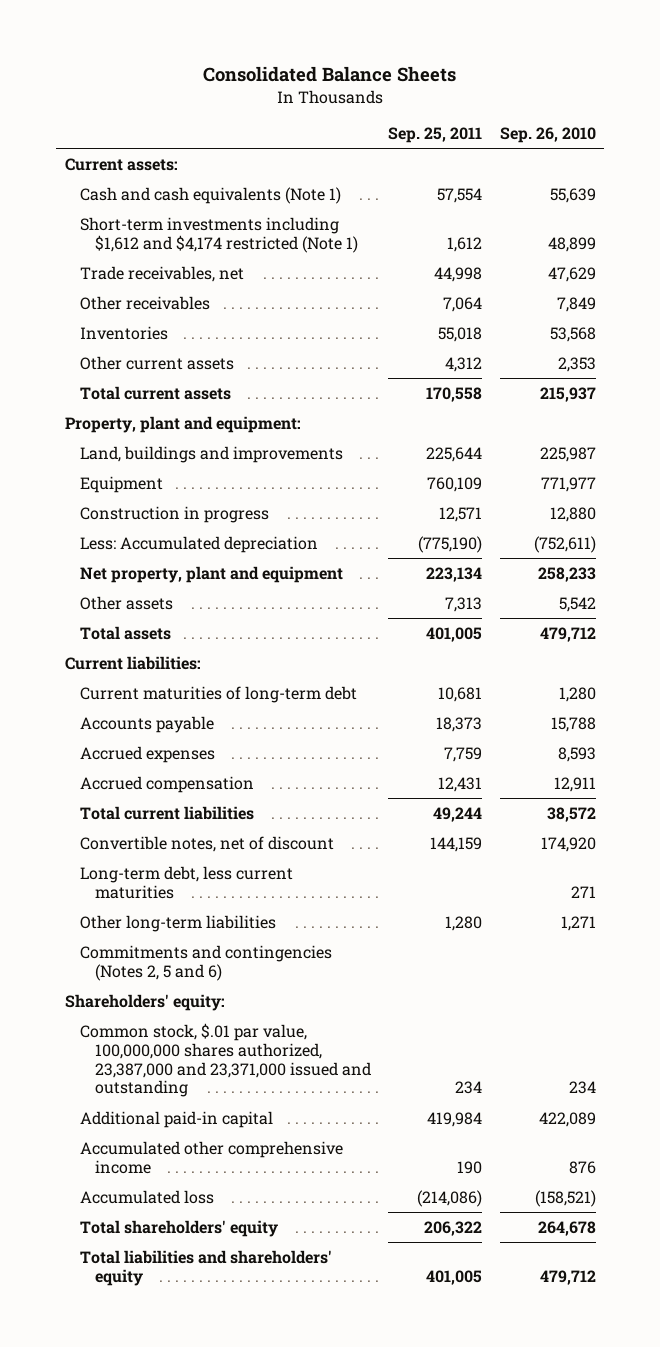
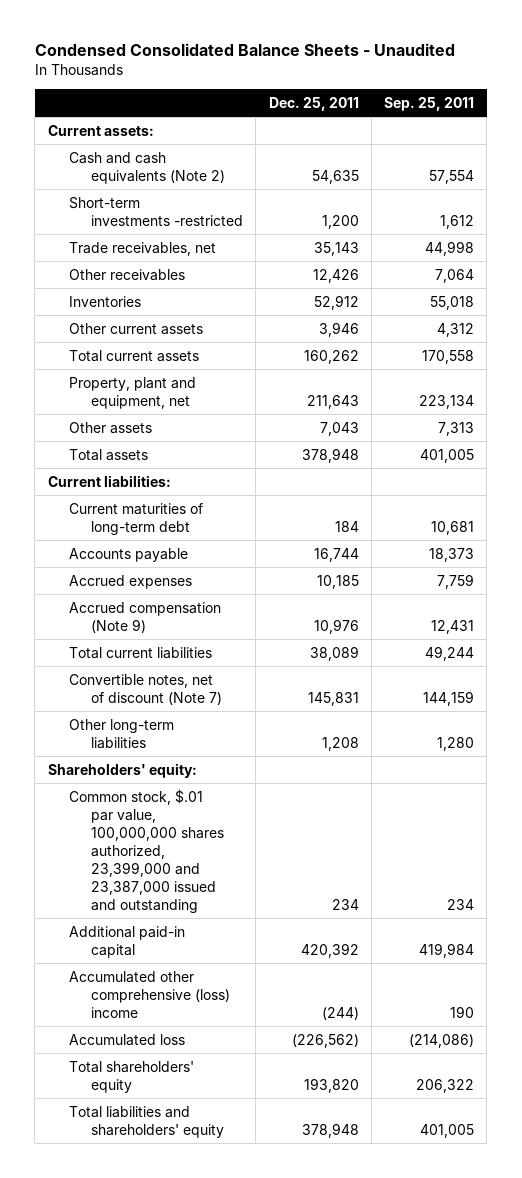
[203,65,457,82] Consolidated Balance Sheets -> [34,43,455,57] Condensed Consolidated Balance Sheets - Unaudited
[499,127,596,144] Sep. 26, 2010 -> none
none -> [268,96,359,111] Dec. 25, 2011
[79,186,341,204] Cash and cash equivalents (Note 1) -> [69,151,226,184] Cash and cash equivalents (Note 2)
[79,216,358,253] Short-term investments including $1,612 and $4,174 restricted (Note 1) -> [69,196,244,226] Short-term investments -restricted
[64,415,301,433] Property, plant and equipment: -> none
[79,445,343,463] Land, buildings and improvements -> none
[79,475,163,493] Equipment -> none
[79,505,269,523] Construction in progress -> none
[79,535,318,553] Less: Accumulated depreciation -> none
[79,565,343,583] Net property, plant and equipment -> [69,376,197,409] Property, plant and equipment, net
[79,775,254,793] Accrued compensation -> [69,601,222,633] Accrued compensation (Note 9)
[79,865,293,899] Long-term debt, less current maturities -> none
[79,835,334,852] Convertible notes, net of discount -> [69,673,223,705] Convertible notes, net of discount (Note 7)
[79,944,332,981] Commitments and contingencies (Notes 2, 5 and 6) -> none
[79,1022,371,1098] Common stock, $.01 par value, 100,000,000 shares authorized, 23,387,000 and 23,371,000 issued and outstanding -> [69,788,225,913] Common stock, $.01 par value, 100,000,000 shares authorized, 23,399,000 and 23,387,000 issued and outstanding
[79,1140,343,1174] Accumulated other comprehensive income -> [69,970,231,1018] Accumulated other comprehensive (loss) income

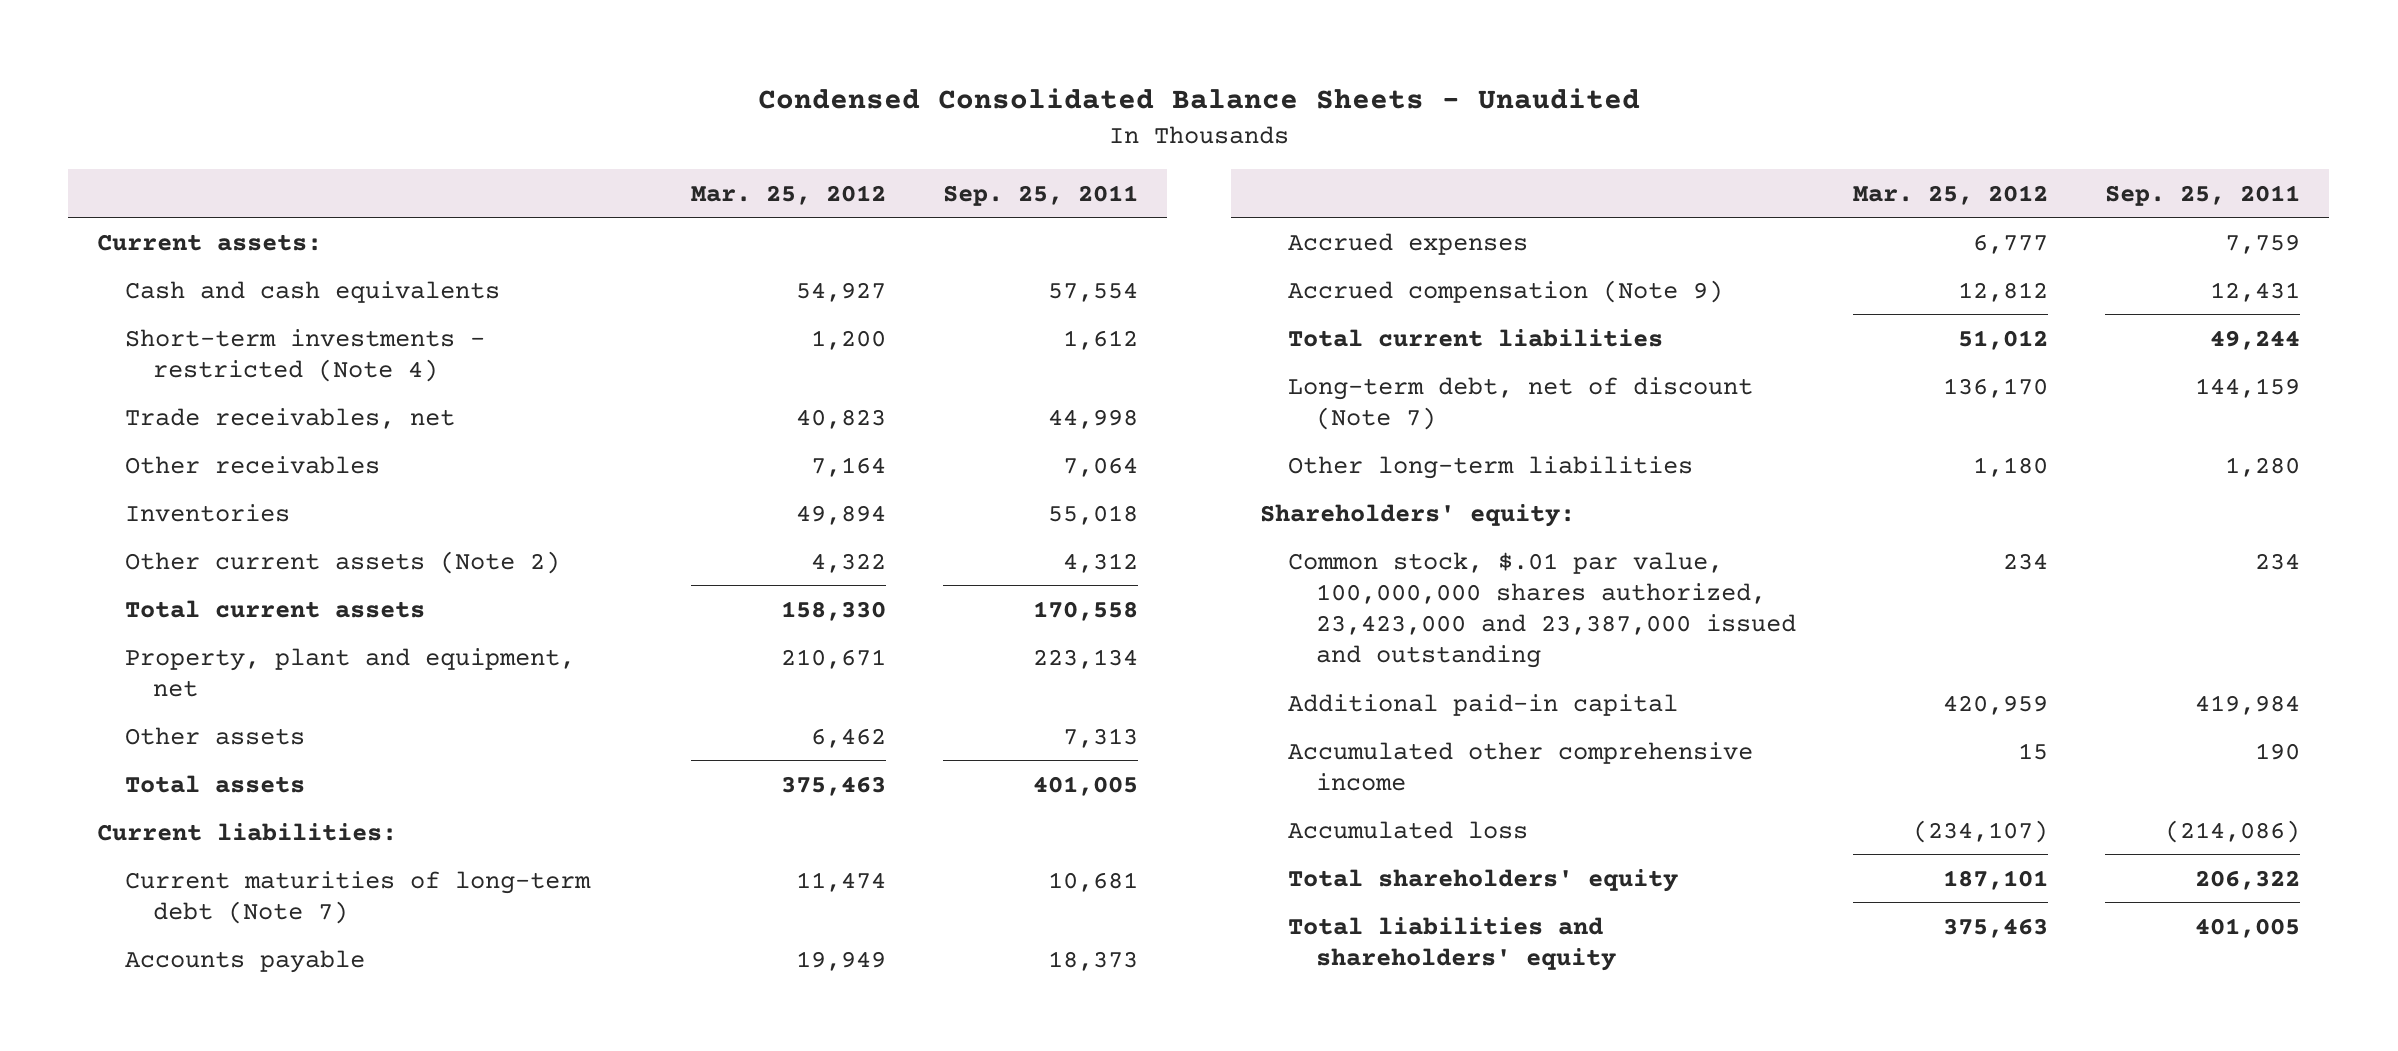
[268,96,359,111] Dec. 25, 2011 -> none
none -> [690,184,886,205] Mar. 25, 2012
[69,151,226,184] Cash and cash equivalents (Note 2) -> [125,280,501,303] Cash and cash equivalents
[69,196,244,226] Short-term investments -restricted -> [125,328,486,382] Short-term investments - restricted (Note 4)
[69,322,204,335] Other current assets -> [125,550,561,574] Other current assets (Note 2)
[69,502,204,535] Current maturities of long-term debt -> [125,870,592,924] Current maturities of long-term debt (Note 7)
[69,673,223,705] Convertible notes, net of discount (Note 7) -> [1287,376,1753,430] Long-term debt, net of discount (Note 7)
[69,788,225,913] Common stock, $.01 par value, 100,000,000 shares authorized, 23,399,000 and 23,387,000 issued and outstanding -> [1287,551,1796,669] Common stock, $.01 par value, 100,000,000 shares authorized, 23,423,000 and 23,387,000 issued and outstanding
[69,970,231,1018] Accumulated other comprehensive (loss) income -> [1287,741,1753,791] Accumulated other comprehensive income

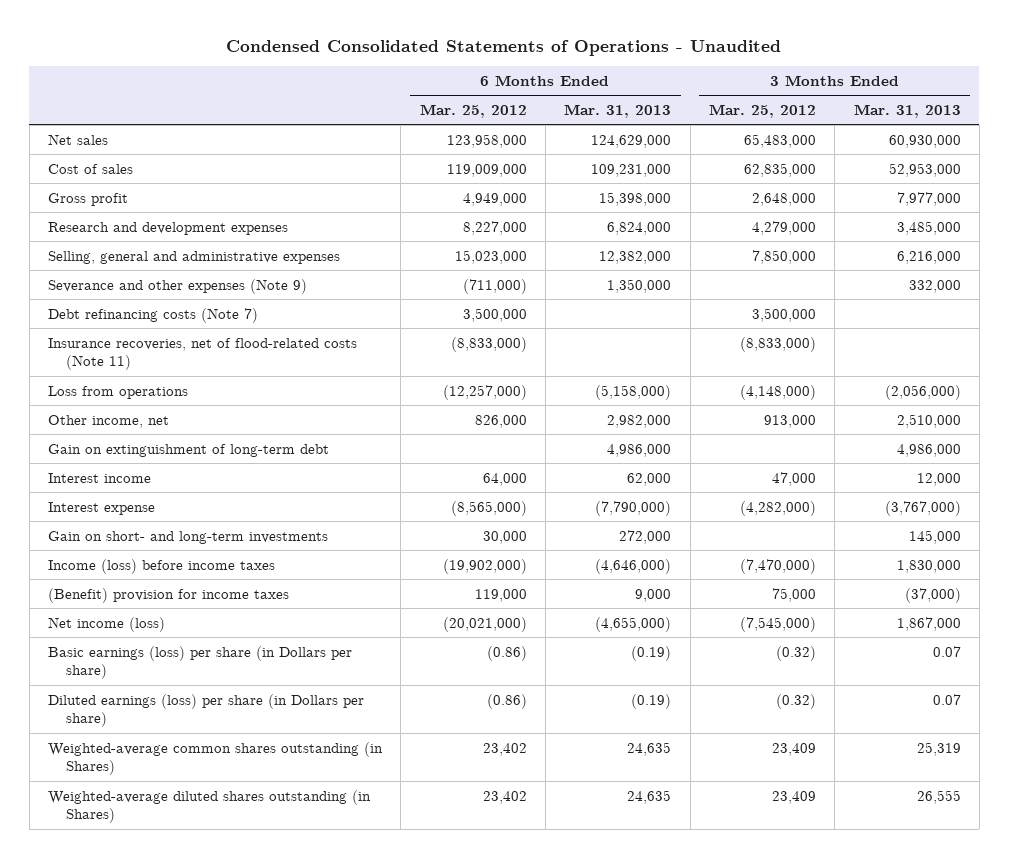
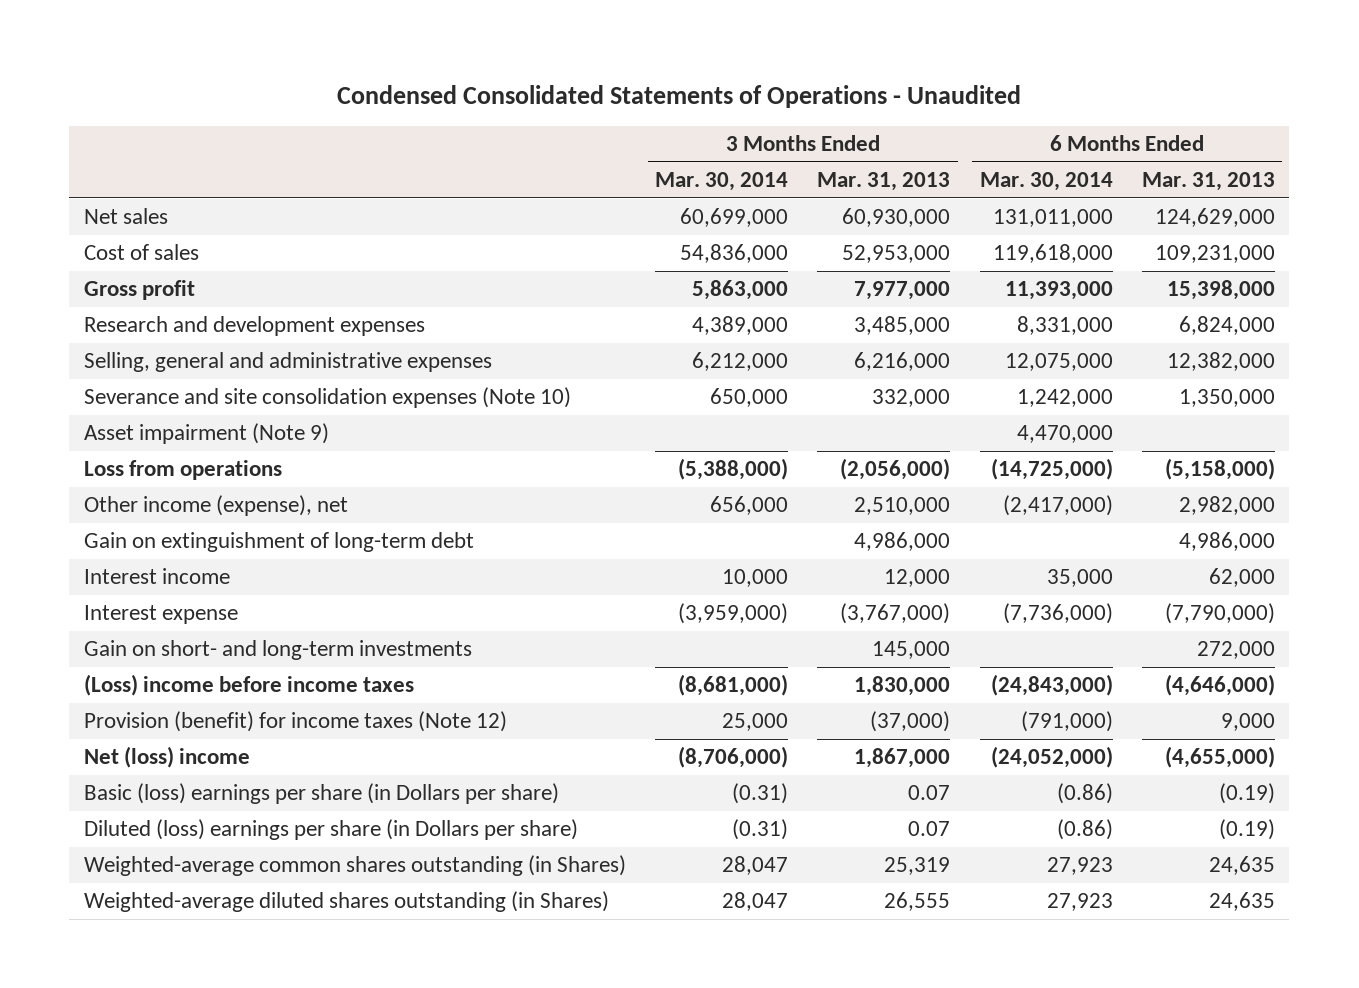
[419,103,527,118] Mar. 25, 2012 -> none
[708,103,816,118] Mar. 25, 2012 -> none
none -> [655,172,789,192] Mar. 30, 2014
none -> [979,172,1113,192] Mar. 30, 2014
[47,307,258,323] Debt refinancing costs (Note 7) -> none
[47,337,357,371] Insurance recoveries, net of flood-related costs (Note 11) -> none
[47,278,307,294] Severance and other expenses (Note 9) -> [83,387,571,409] Severance and site consolidation expenses (Note 10)
none -> [83,423,329,445] Asset impairment (Note 9)
[47,414,169,428] Other income, net -> [83,495,348,517] Other income (expense), net
[47,558,275,574] Income (loss) before income taxes -> [83,674,414,697] (Loss) income before income taxes
[47,587,289,603] (Benefit) provision for income taxes -> [83,711,507,733] Provision (benefit) for income taxes (Note 12)
[47,616,165,632] Net income (loss) -> [83,746,250,769] Net (loss) income
[47,645,352,680] Basic earnings (loss) per share (in Dollars per share) -> [83,783,559,805] Basic (loss) earnings per share (in Dollars per share)
[47,693,364,728] Diluted earnings (loss) per share (in Dollars per share) -> [83,819,578,841] Diluted (loss) earnings per share (in Dollars per share)

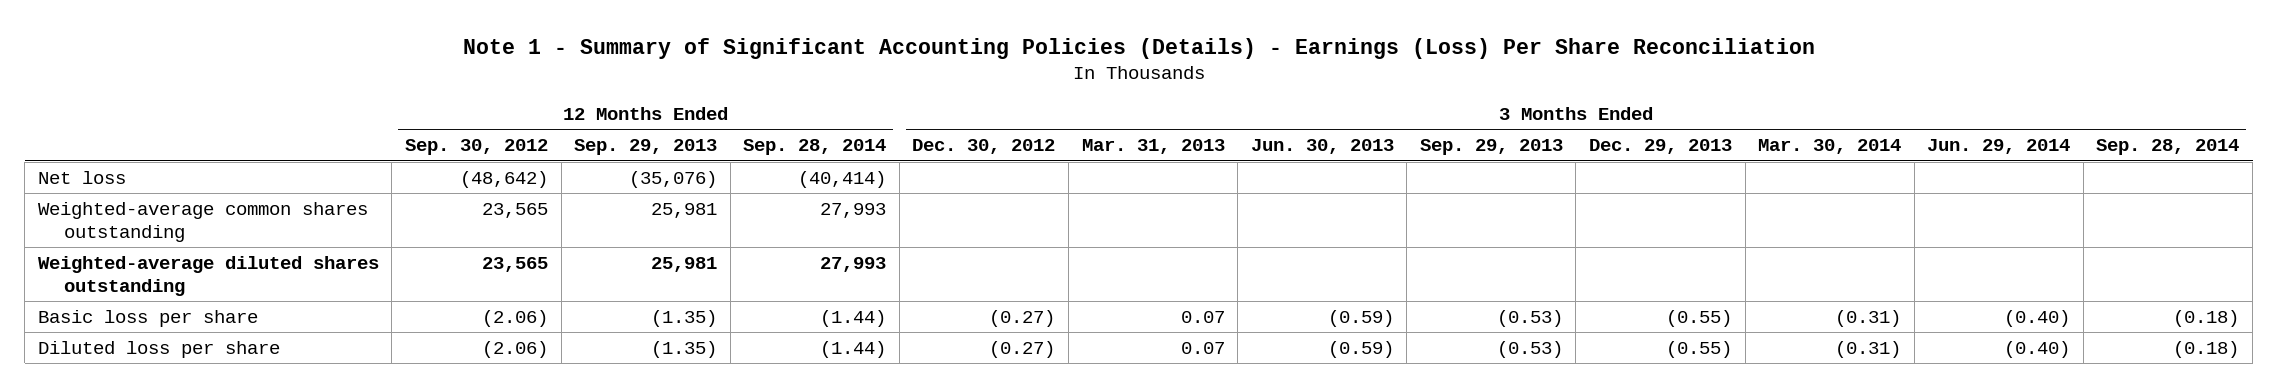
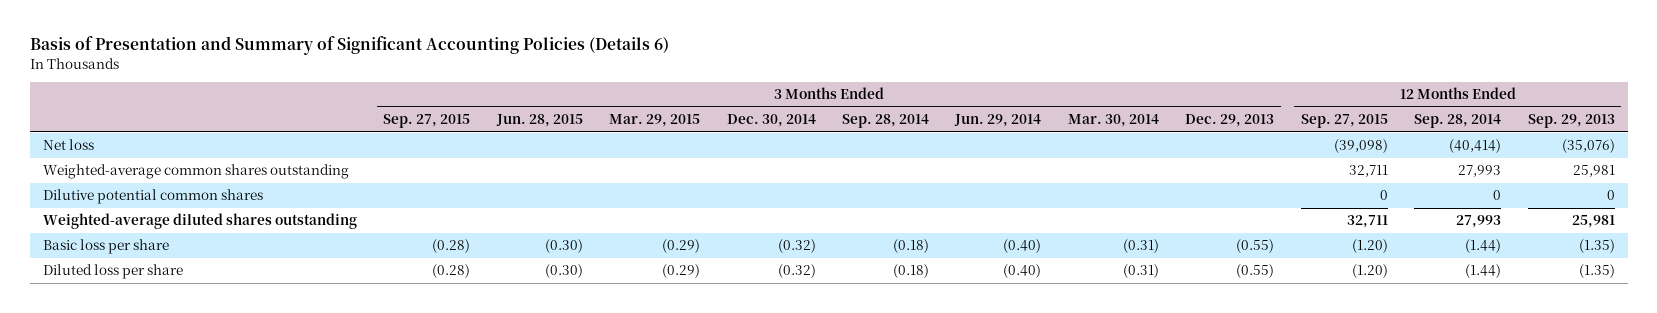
[462,37,1815,59] Note 1 - Summary of Significant Accounting Policies (Details) - Earnings (Loss) Per Share Reconciliation -> [29,36,669,56] Basis of Presentation and Summary of Significant Accounting Policies (Details 6)
[404,139,548,156] Sep. 30, 2012 -> none
[912,139,1056,155] Dec. 30, 2012 -> none
[1081,139,1225,155] Mar. 31, 2013 -> none
[1250,139,1394,155] Jun. 30, 2013 -> none
[1419,139,1563,156] Sep. 29, 2013 -> none
none -> [383,114,471,129] Sep. 27, 2015
none -> [495,114,583,128] Jun. 28, 2015
none -> [609,114,701,128] Mar. 29, 2015
none -> [726,114,816,128] Dec. 30, 2014
none -> [1300,114,1388,129] Sep. 27, 2015
none -> [42,189,263,205] Dilutive potential common shares

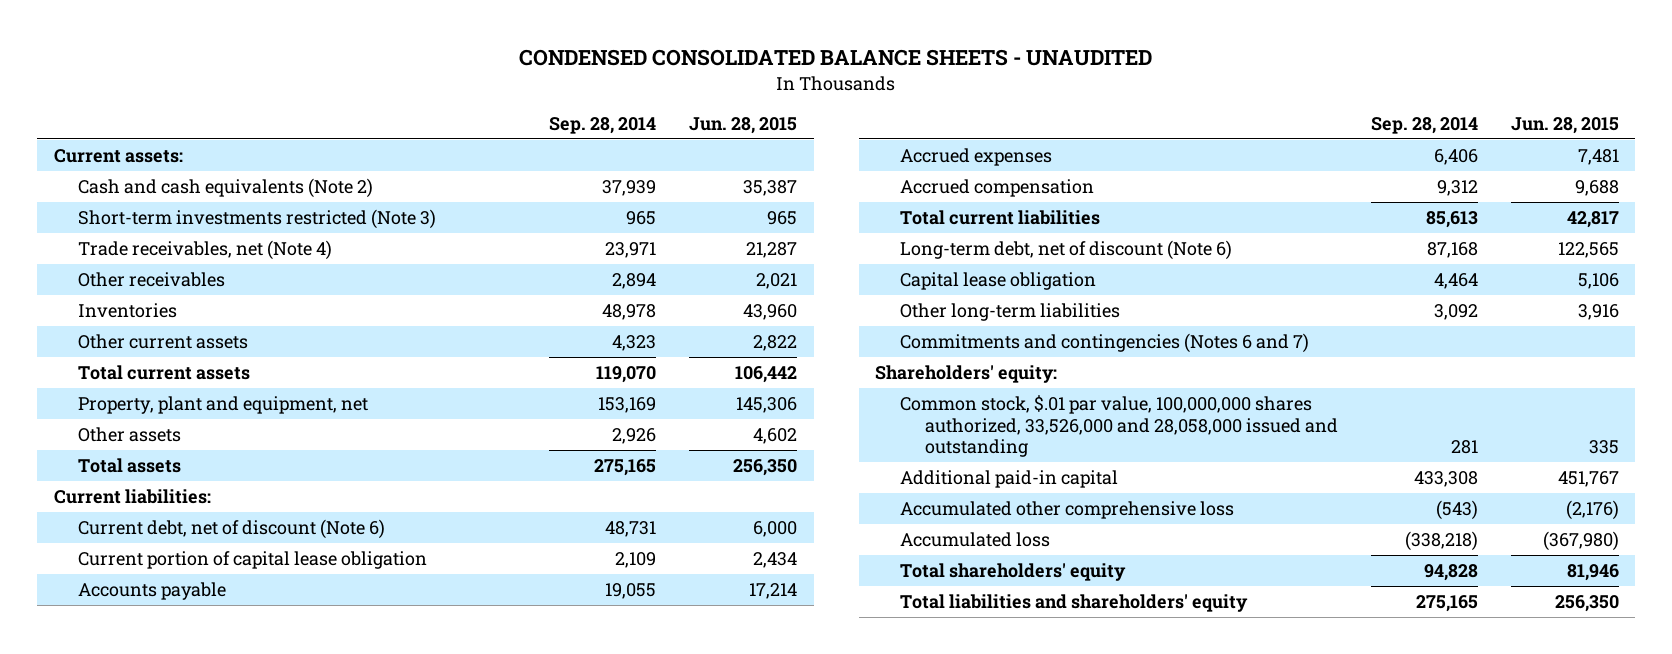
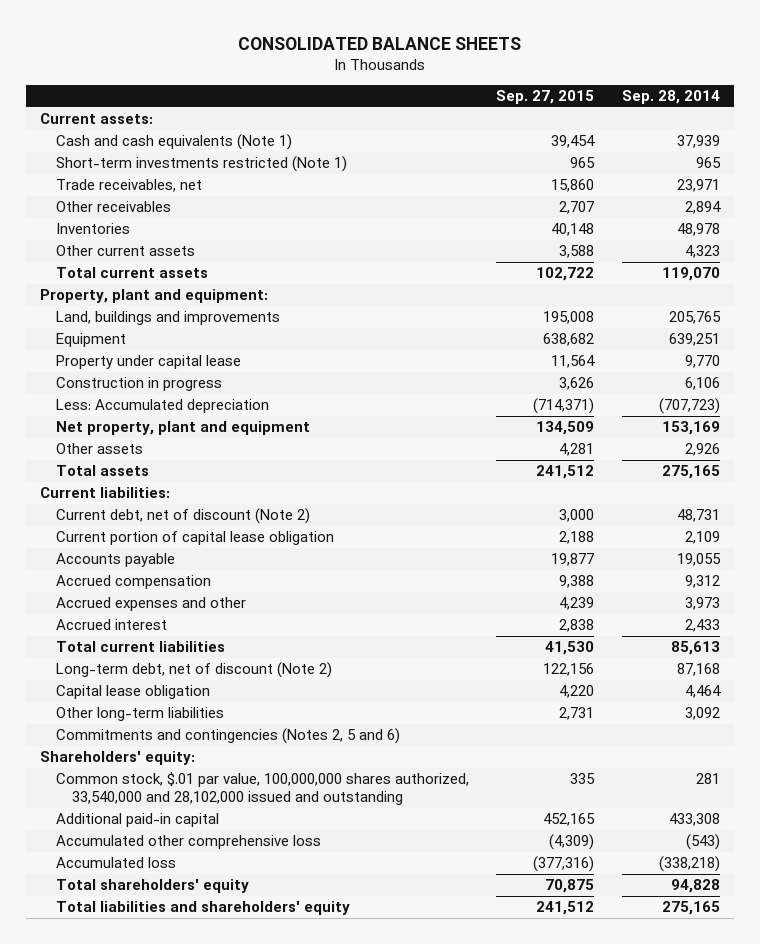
[519,49,1153,67] CONDENSED CONSOLIDATED BALANCE SHEETS - UNAUDITED -> [238,36,522,50] CONSOLIDATED BALANCE SHEETS
[689,117,798,135] Jun. 28, 2015 -> none
none -> [496,90,595,105] Sep. 27, 2015
[78,177,374,198] Cash and cash equivalents (Note 2) -> [55,134,292,151] Cash and cash equivalents (Note 1)
[78,208,437,229] Short-term investments restricted (Note 3) -> [55,156,347,173] Short-term investments restricted (Note 1)
[78,239,333,260] Trade receivables, net (Note 4) -> [55,179,202,193] Trade receivables, net
none -> [40,289,269,304] Property, plant and equipment:
none -> [55,311,280,326] Land, buildings and improvements
none -> [55,333,126,348] Equipment
none -> [55,355,241,370] Property under capital lease
none -> [55,377,222,392] Construction in progress
none -> [55,399,269,414] Less: Accumulated depreciation
[78,395,369,414] Property, plant and equipment, net -> [55,421,310,436] Net property, plant and equipment
[78,518,386,539] Current debt, net of discount (Note 6) -> [55,508,310,525] Current debt, net of discount (Note 2)
[900,147,1053,166] Accrued expenses -> none
none -> [55,597,246,612] Accrued expenses and other
none -> [55,619,167,631] Accrued interest
[900,239,1233,260] Long-term debt, net of discount (Note 6) -> [55,662,332,679] Long-term debt, net of discount (Note 2)
[900,332,1310,353] Commitments and contingencies (Notes 6 and 7) -> [55,728,400,745] Commitments and contingencies (Notes 2, 5 and 6)
[900,394,1339,458] Common stock, $.01 par value, 100,000,000 shares authorized, 33,526,000 and 28,058,000 issued and outstanding -> [55,772,469,806] Common stock, $.01 par value, 100,000,000 shares authorized, 33,540,000 and 28,102,000 issued and outstanding

